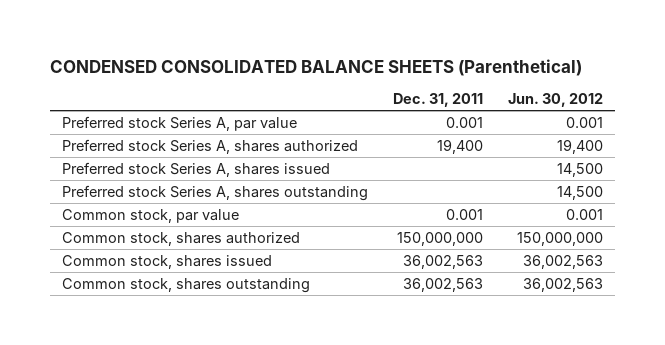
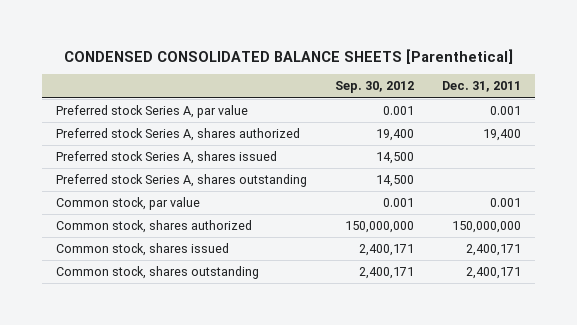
[50,58,583,76] CONDENSED CONSOLIDATED BALANCE SHEETS (Parenthetical) -> [63,48,513,64] CONDENSED CONSOLIDATED BALANCE SHEETS [Parenthetical]
[507,92,603,107] Jun. 30, 2012 -> none
none -> [335,81,415,94] Sep. 30, 2012
[403,254,484,269] 36,002,563 -> [465,244,521,257] 2,400,171
[403,277,484,292] 36,002,563 -> [465,267,521,280] 2,400,171

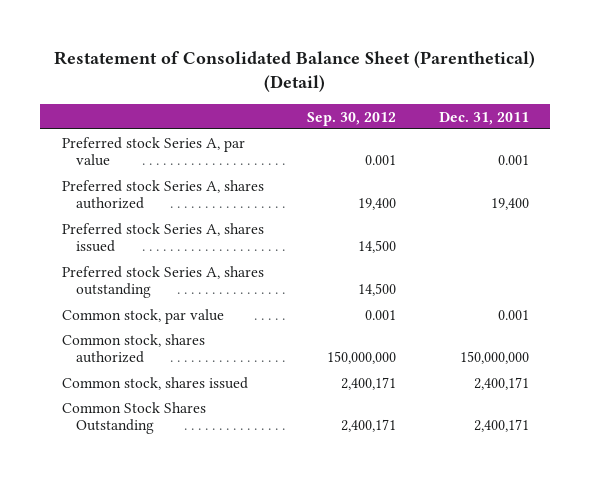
[63,48,513,64] CONDENSED CONSOLIDATED BALANCE SHEETS [Parenthetical] -> [54,51,536,93] Restatement of Consolidated Balance Sheet (Parenthetical) (Detail)
[56,266,260,280] Common stock, shares outstanding -> [61,401,206,435] Common Stock Shares Outstanding

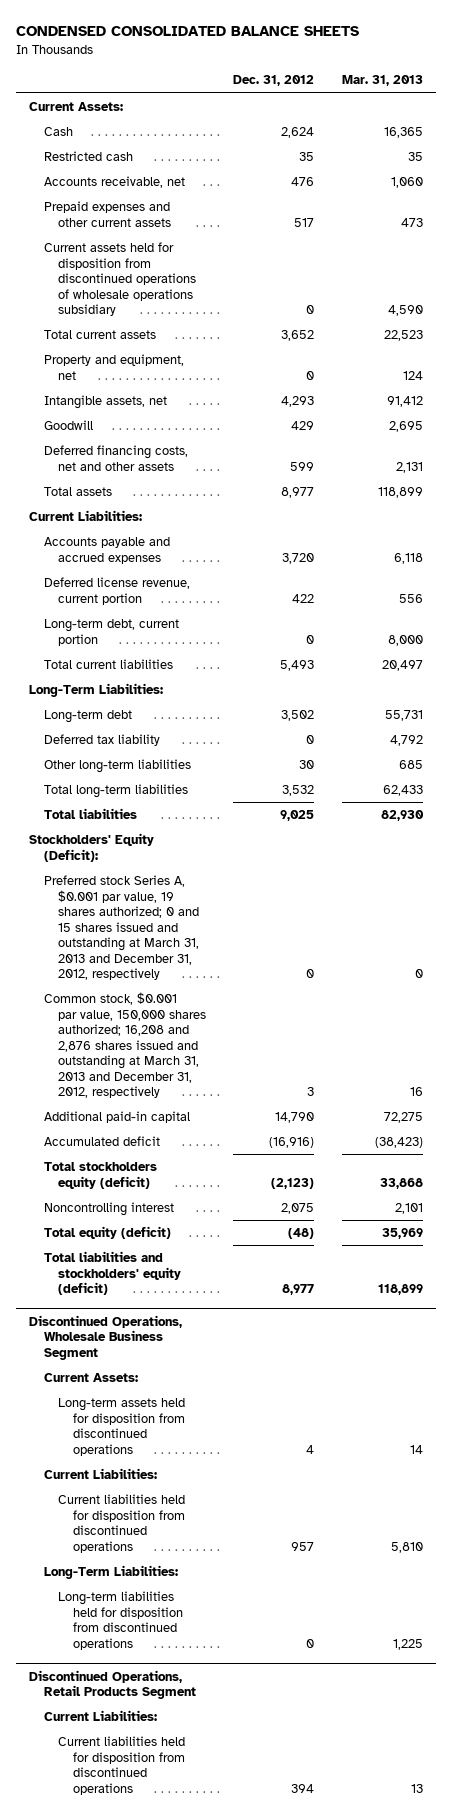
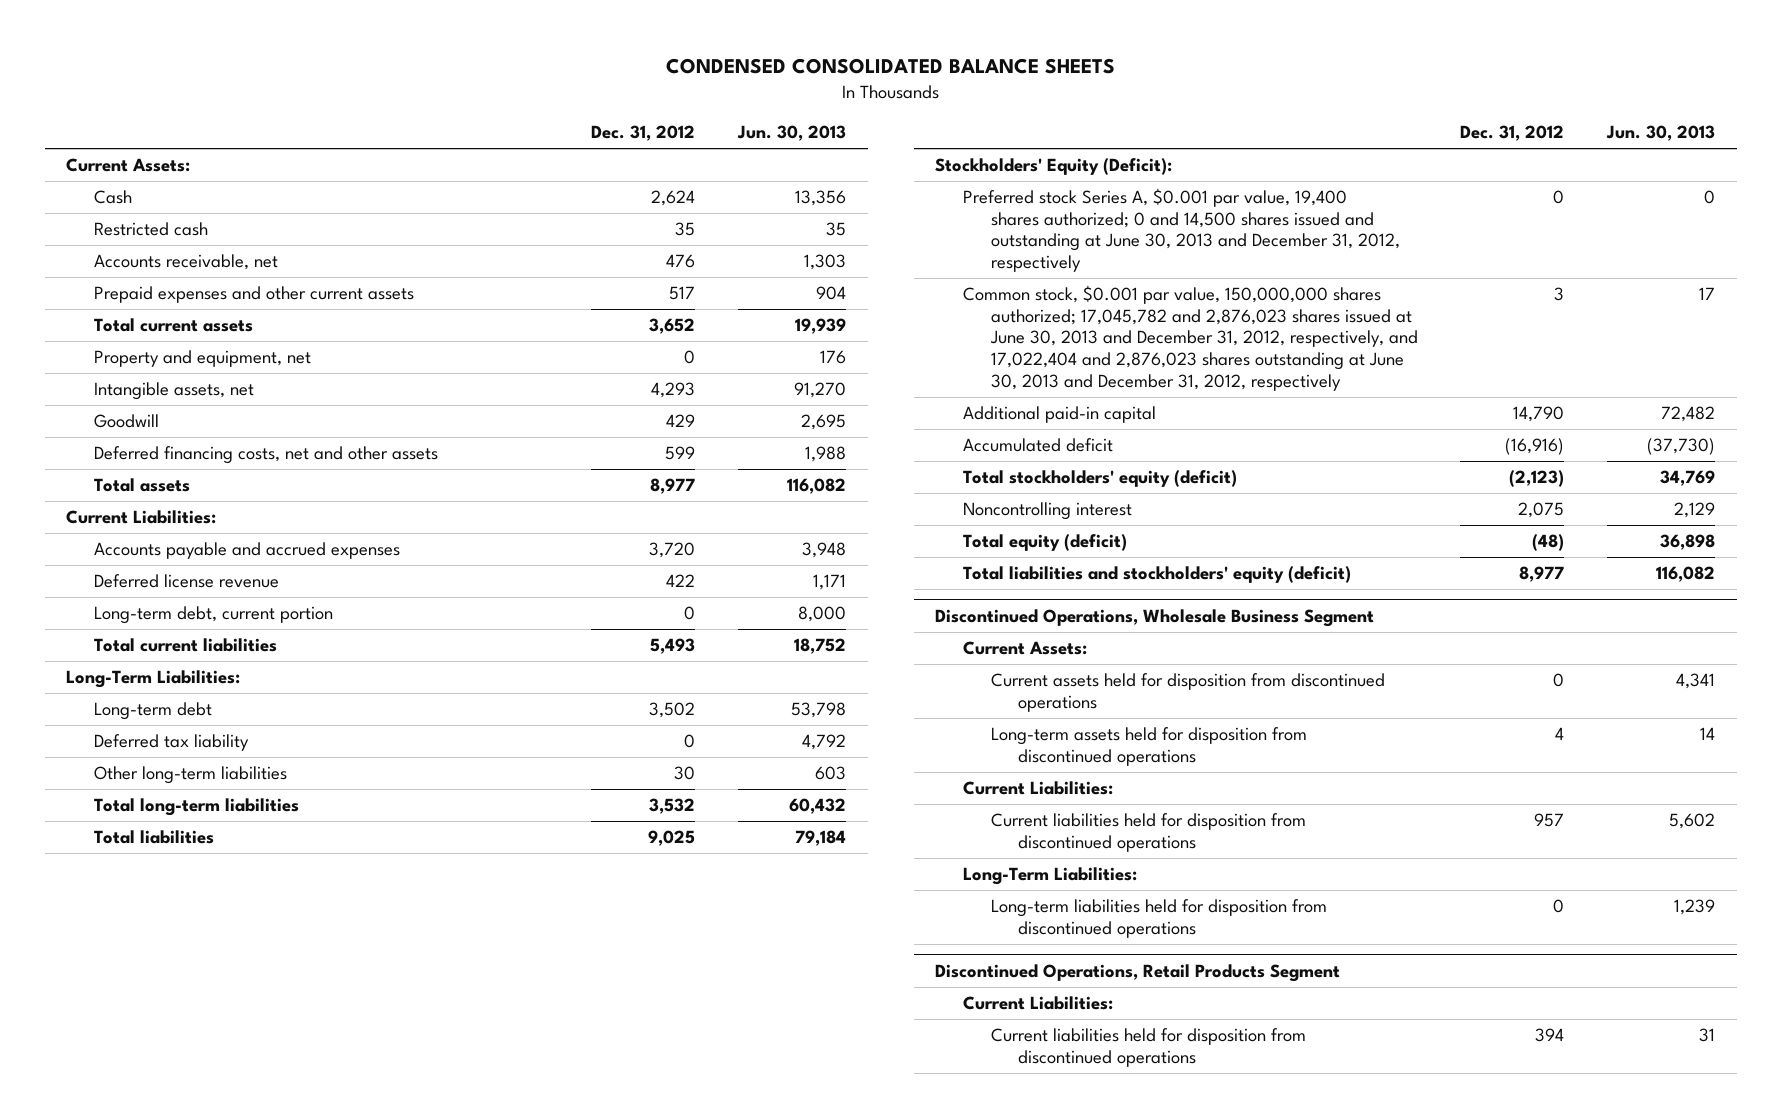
[341,75,423,87] Mar. 31, 2013 -> none
none -> [737,125,847,142] Jun. 30, 2013
[43,242,197,317] Current assets held for disposition from discontinued operations of wholesale operations subsidiary -> none
[43,577,190,605] Deferred license revenue, current portion -> [93,574,279,589] Deferred license revenue
[43,875,200,981] Preferred stock Series A, $0.001 par value, 19 shares authorized; 0 and 15 shares issued and outstanding at March 31, 2013 and December 31, 2012, respectively -> [962,188,1400,273] Preferred stock Series A, $0.001 par value, 19,400 shares authorized; 0 and 14,500 shares issued and outstanding at June 30, 2013 and December 31, 2012, respectively
[43,992,207,1099] Common stock, $0.001 par value, 150,000 shares authorized; 16,208 and 2,876 shares issued and outstanding at March 31, 2013 and December 31, 2012, respectively -> [962,285,1418,391] Common stock, $0.001 par value, 150,000,000 shares authorized; 17,045,782 and 2,876,023 shares issued at June 30, 2013 and December 31, 2012, respectively, and 17,022,404 and 2,876,023 shares outstanding at June 30, 2013 and December 31, 2012, respectively
[43,1162,157,1189] Total stockholders equity (deficit) -> [962,470,1237,488] Total stockholders' equity (deficit)
none -> [990,673,1385,712] Current assets held for disposition from discontinued operations

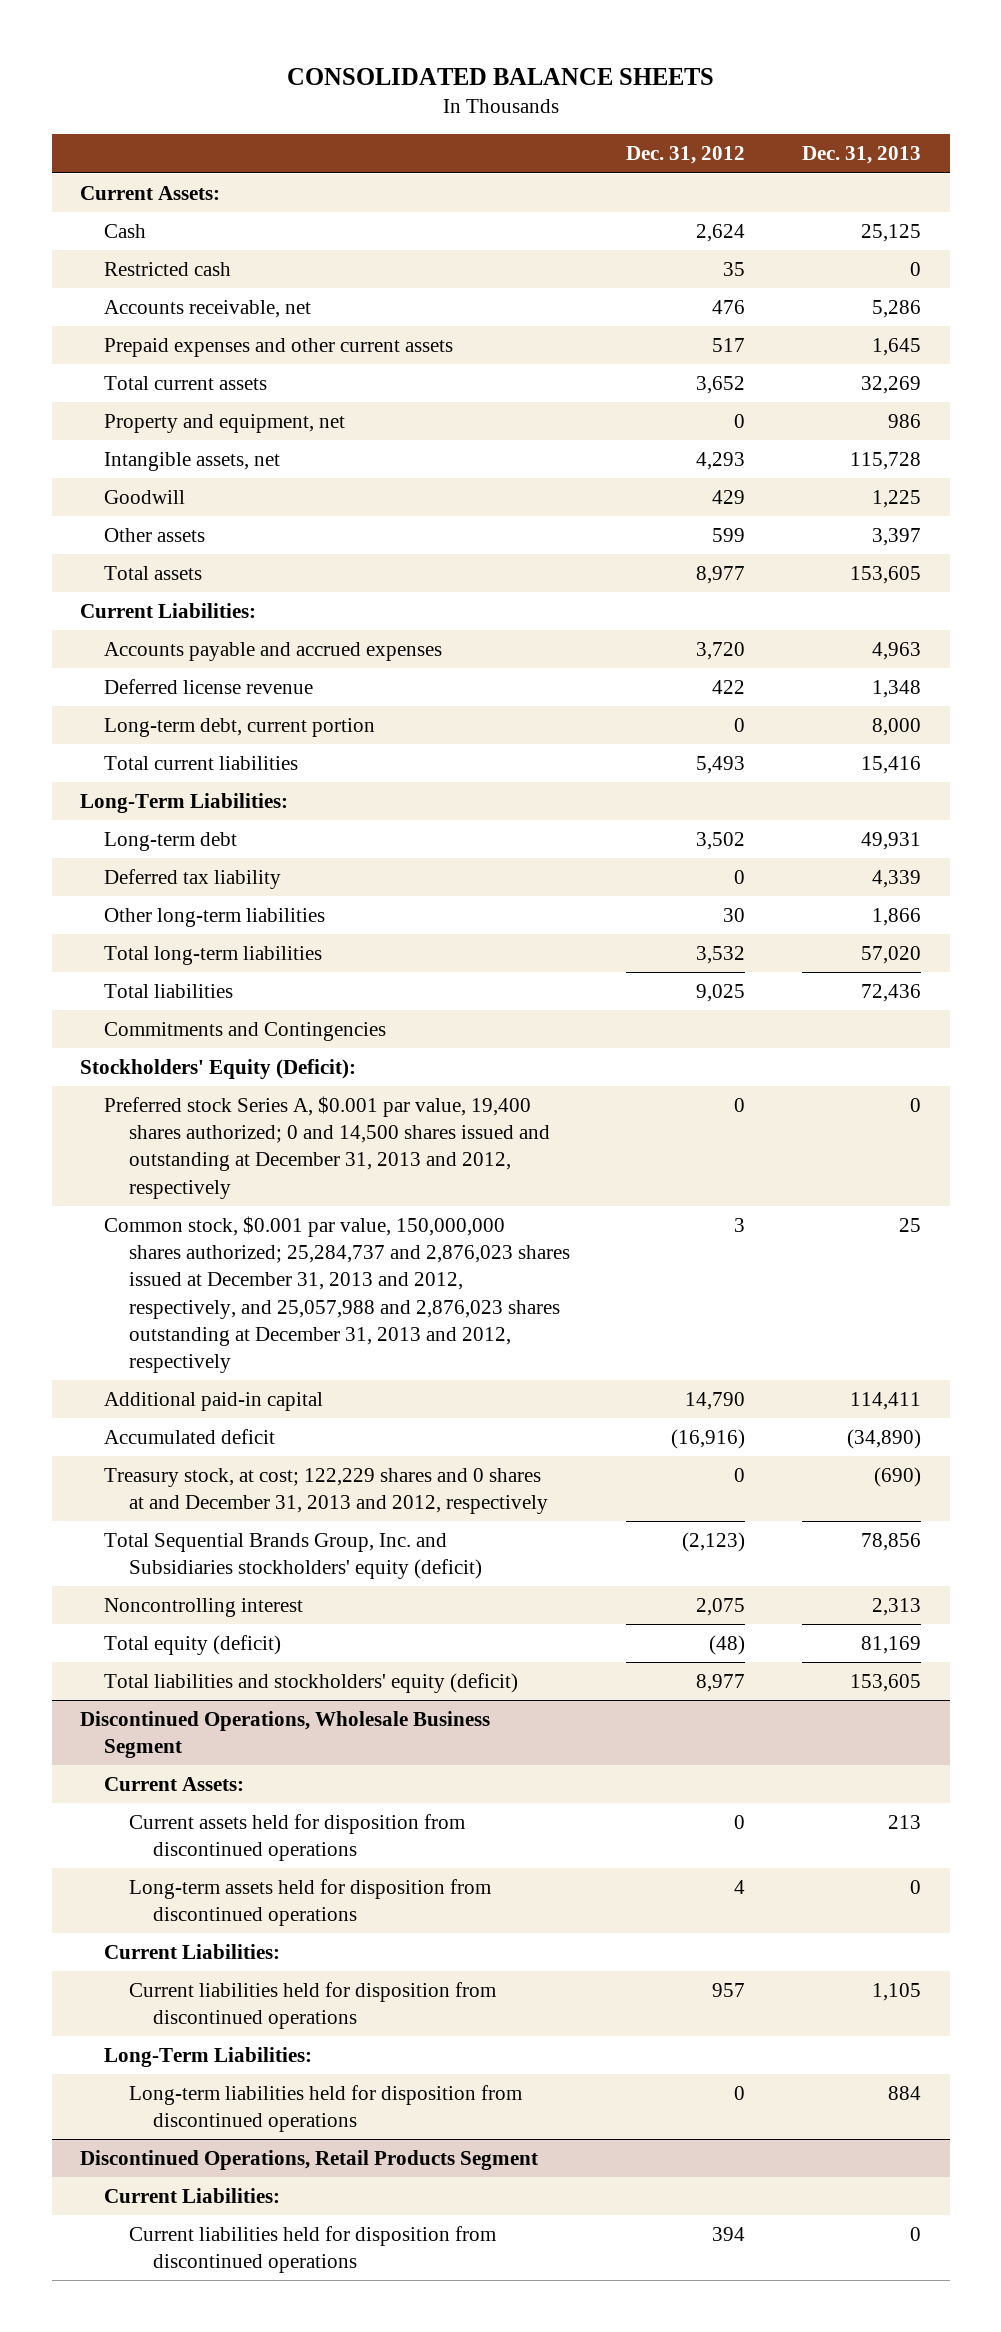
[665,58,1115,75] CONDENSED CONSOLIDATED BALANCE SHEETS -> [286,67,714,85] CONSOLIDATED BALANCE SHEETS
[737,125,847,142] Jun. 30, 2013 -> none
none -> [802,146,922,165] Dec. 31, 2013
[93,446,438,465] Deferred financing costs, net and other assets -> [104,527,206,542] Other assets
none -> [104,1021,387,1041] Commitments and Contingencies
[962,188,1400,273] Preferred stock Series A, $0.001 par value, 19,400 shares authorized; 0 and 14,500 shares issued and outstanding at June 30, 2013 and December 31, 2012, respectively -> [104,1095,550,1199] Preferred stock Series A, $0.001 par value, 19,400 shares authorized; 0 and 14,500 shares issued and outstanding at December 31, 2013 and 2012, respectively
[962,285,1418,391] Common stock, $0.001 par value, 150,000,000 shares authorized; 17,045,782 and 2,876,023 shares issued at June 30, 2013 and December 31, 2012, respectively, and 17,022,404 and 2,876,023 shares outstanding at June 30, 2013 and December 31, 2012, respectively -> [104,1215,570,1374] Common stock, $0.001 par value, 150,000,000 shares authorized; 25,284,737 and 2,876,023 shares issued at December 31, 2013 and 2012, respectively, and 25,057,988 and 2,876,023 shares outstanding at December 31, 2013 and 2012, respectively
none -> [104,1467,548,1515] Treasury stock, at cost; 122,229 shares and 0 shares at and December 31, 2013 and 2012, respectively
[962,470,1237,488] Total stockholders' equity (deficit) -> [104,1532,482,1580] Total Sequential Brands Group, Inc. and Subsidiaries stockholders' equity (deficit)

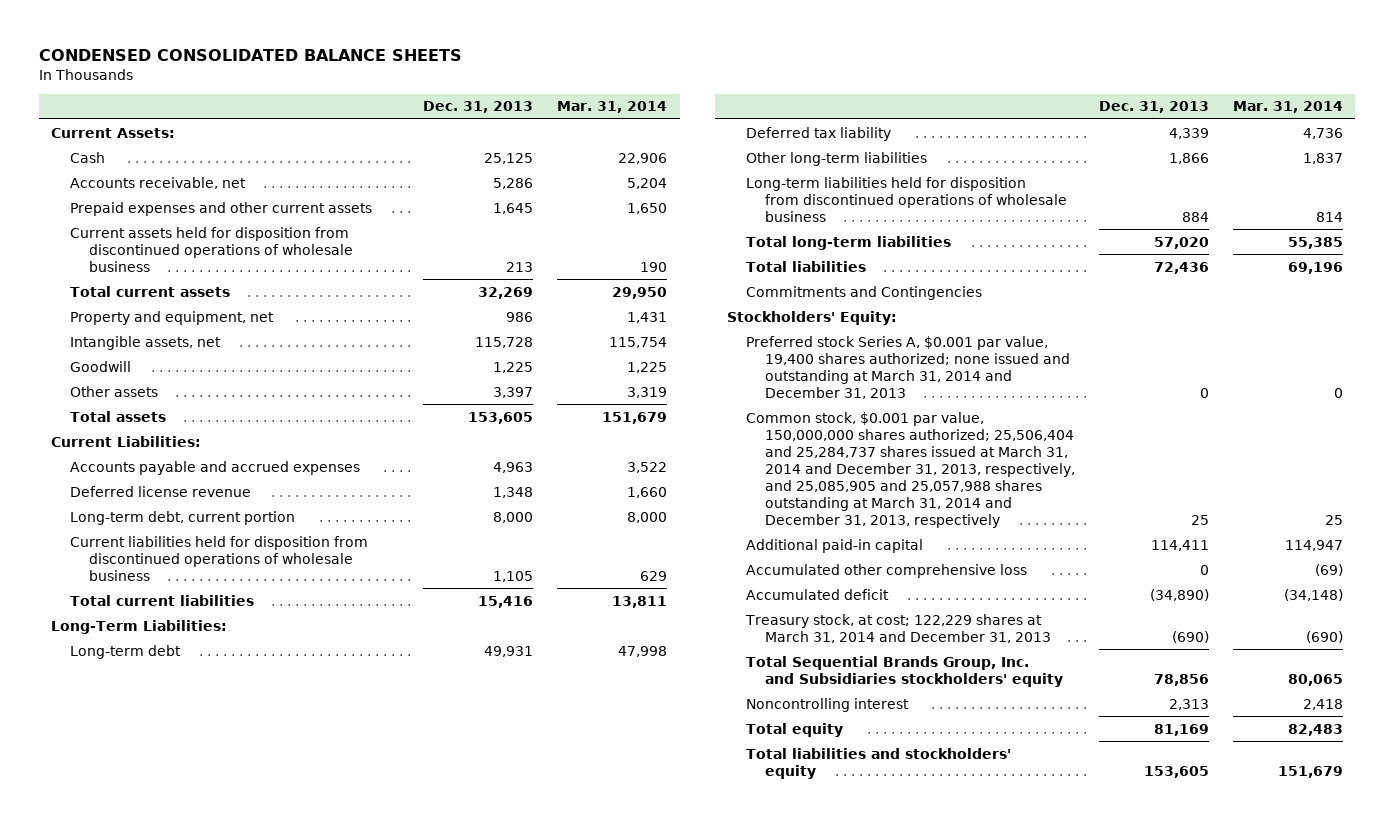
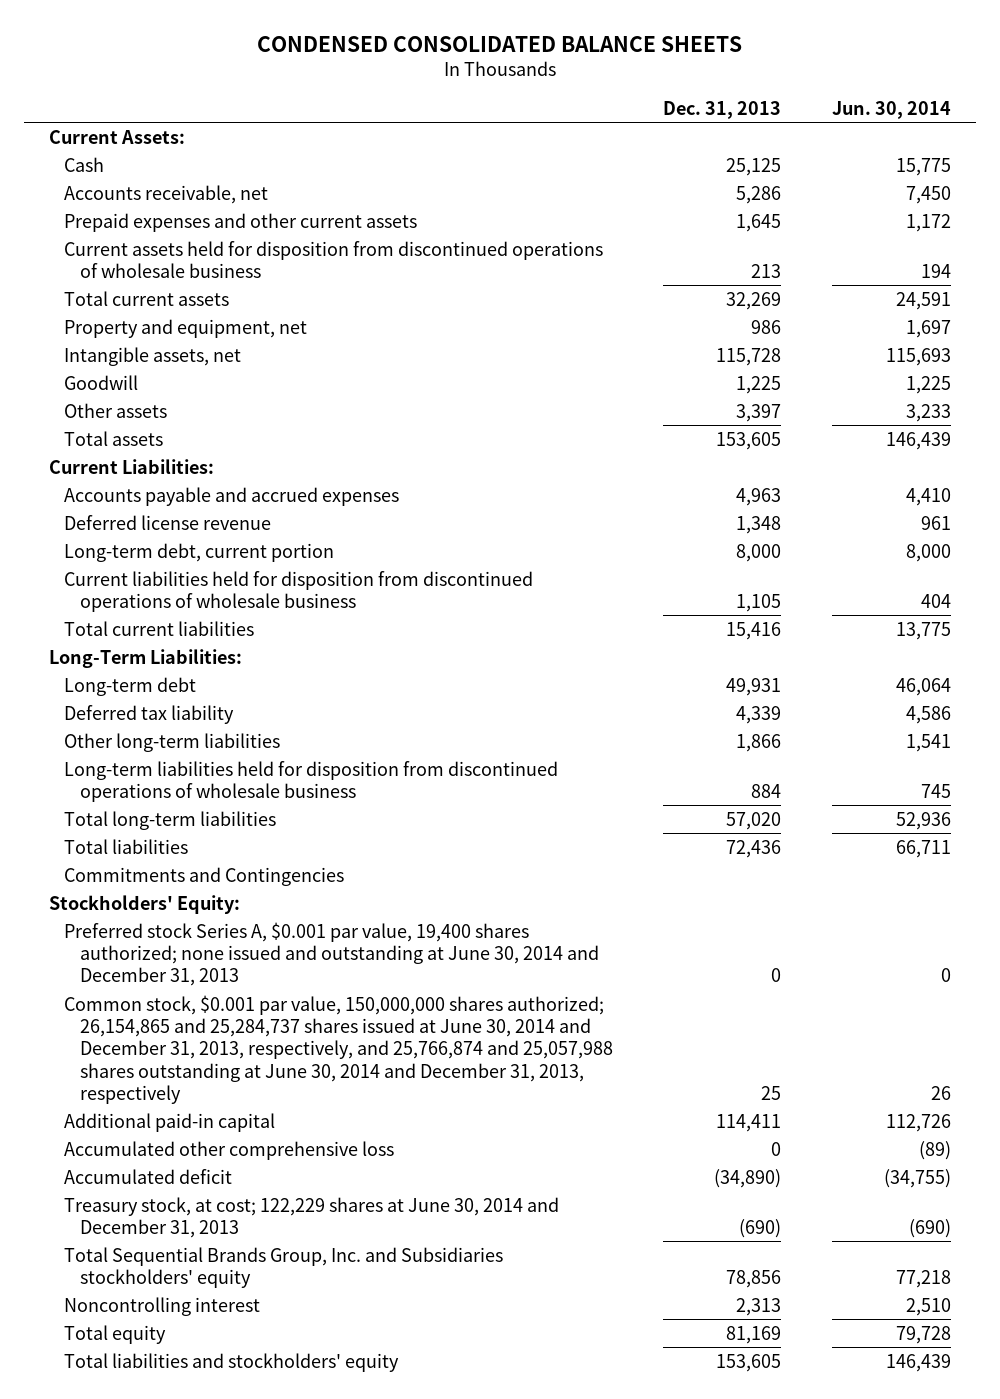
[557,101,668,114] Mar. 31, 2014 -> none
none -> [832,101,952,120] Jun. 30, 2014
[745,335,1070,399] Preferred stock Series A, $0.001 par value, 19,400 shares authorized; none issued and outstanding at March 31, 2014 and December 31, 2013 -> [64,921,599,987] Preferred stock Series A, $0.001 par value, 19,400 shares authorized; none issued and outstanding at June 30, 2014 and December 31, 2013
[745,411,1075,528] Common stock, $0.001 par value, 150,000,000 shares authorized; 25,506,404 and 25,284,737 shares issued at March 31, 2014 and December 31, 2013, respectively, and 25,085,905 and 25,057,988 shares outstanding at March 31, 2014 and December 31, 2013, respectively -> [64,994,613,1105] Common stock, $0.001 par value, 150,000,000 shares authorized; 26,154,865 and 25,284,737 shares issued at June 30, 2014 and December 31, 2013, respectively, and 25,766,874 and 25,057,988 shares outstanding at June 30, 2014 and December 31, 2013, respectively
[744,613,1051,643] Treasury stock, at cost; 122,229 shares at March 31, 2014 and December 31, 2013 -> [64,1196,560,1239] Treasury stock, at cost; 122,229 shares at June 30, 2014 and December 31, 2013

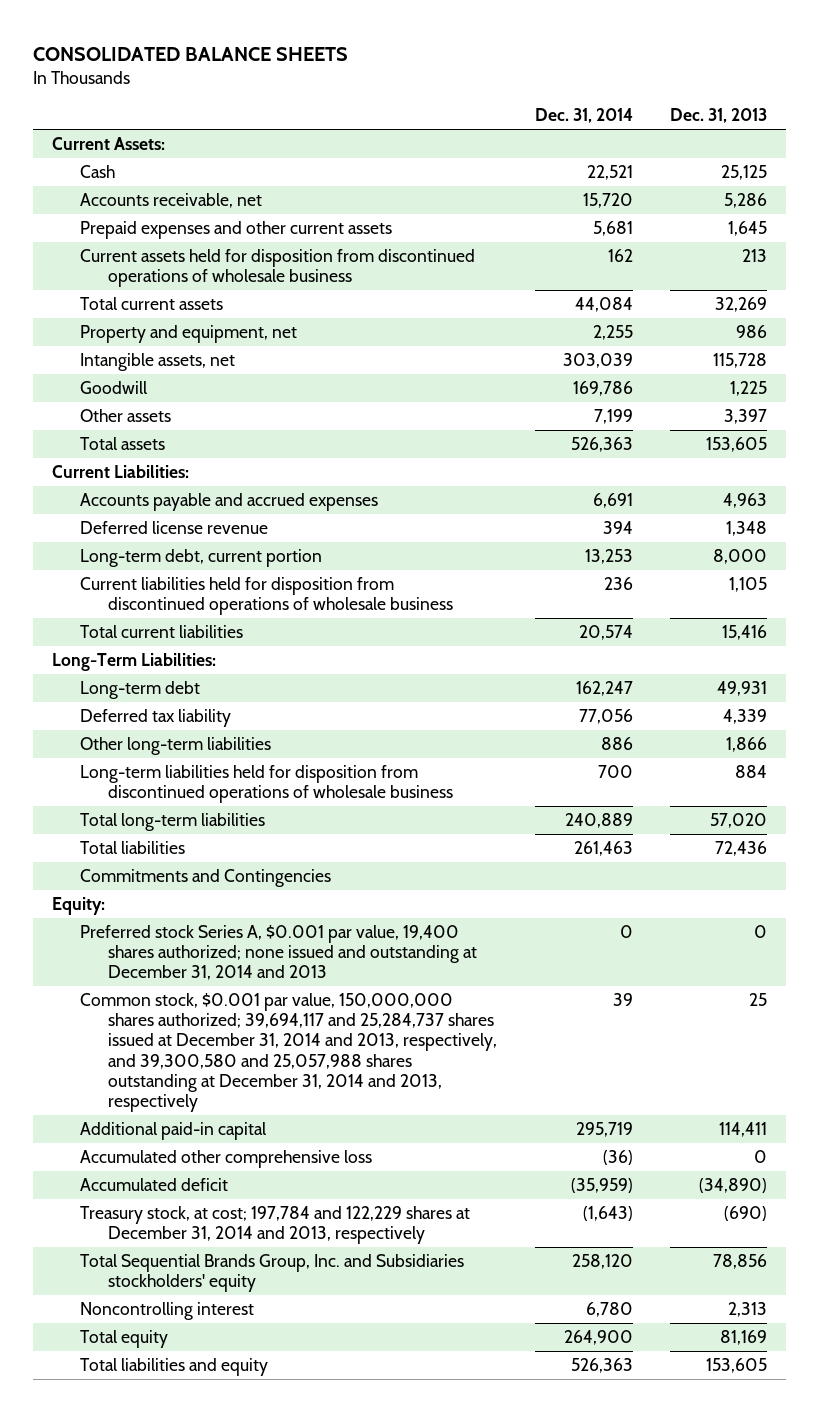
[256,35,742,52] CONDENSED CONSOLIDATED BALANCE SHEETS -> [33,46,349,61] CONSOLIDATED BALANCE SHEETS
[832,101,952,120] Jun. 30, 2014 -> none
none -> [534,108,633,124] Dec. 31, 2014
[48,894,240,914] Stockholders' Equity: -> [52,896,106,915] Equity:
[64,921,599,987] Preferred stock Series A, $0.001 par value, 19,400 shares authorized; none issued and outstanding at June 30, 2014 and December 31, 2013 -> [80,924,478,981] Preferred stock Series A, $0.001 par value, 19,400 shares authorized; none issued and outstanding at December 31, 2014 and 2013
[64,994,613,1105] Common stock, $0.001 par value, 150,000,000 shares authorized; 26,154,865 and 25,284,737 shares issued at June 30, 2014 and December 31, 2013, respectively, and 25,766,874 and 25,057,988 shares outstanding at June 30, 2014 and December 31, 2013, respectively -> [80,992,498,1113] Common stock, $0.001 par value, 150,000,000 shares authorized; 39,694,117 and 25,284,737 shares issued at December 31, 2014 and 2013, respectively, and 39,300,580 and 25,057,988 shares outstanding at December 31, 2014 and 2013, respectively
[64,1196,560,1239] Treasury stock, at cost; 122,229 shares at June 30, 2014 and December 31, 2013 -> [80,1205,471,1245] Treasury stock, at cost; 197,784 and 122,229 shares at December 31, 2014 and 2013, respectively
[64,1352,400,1372] Total liabilities and stockholders' equity -> [80,1357,269,1376] Total liabilities and equity

